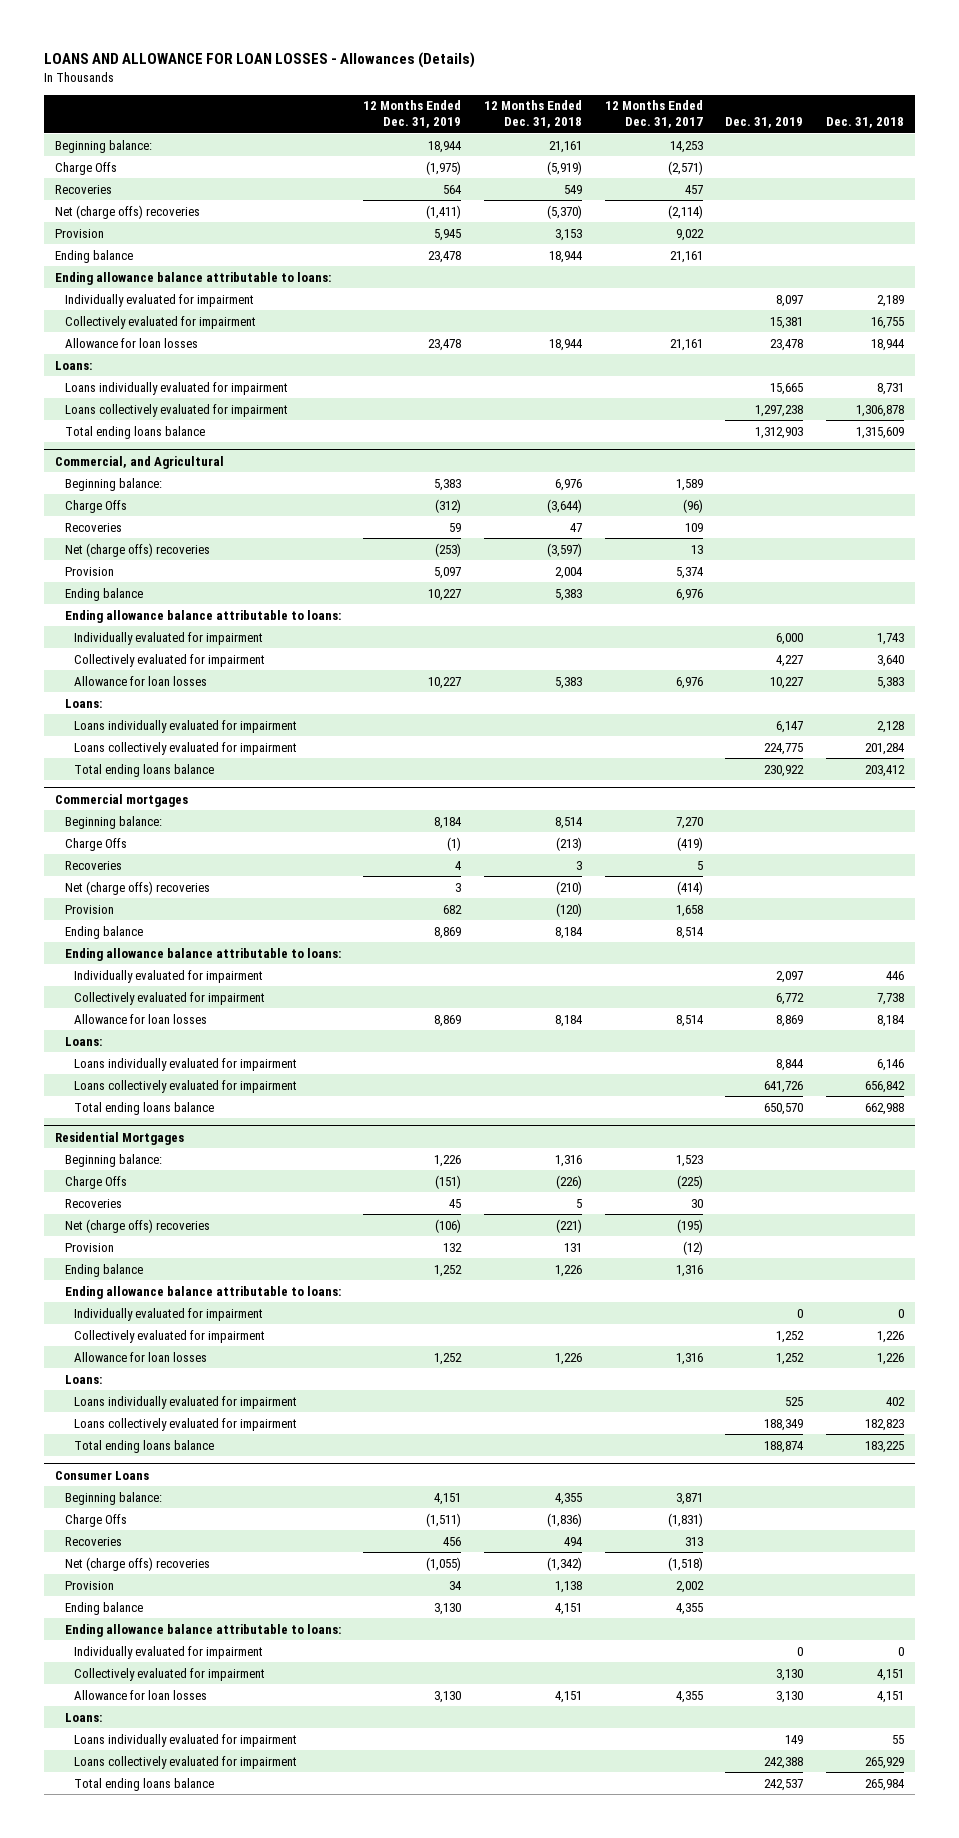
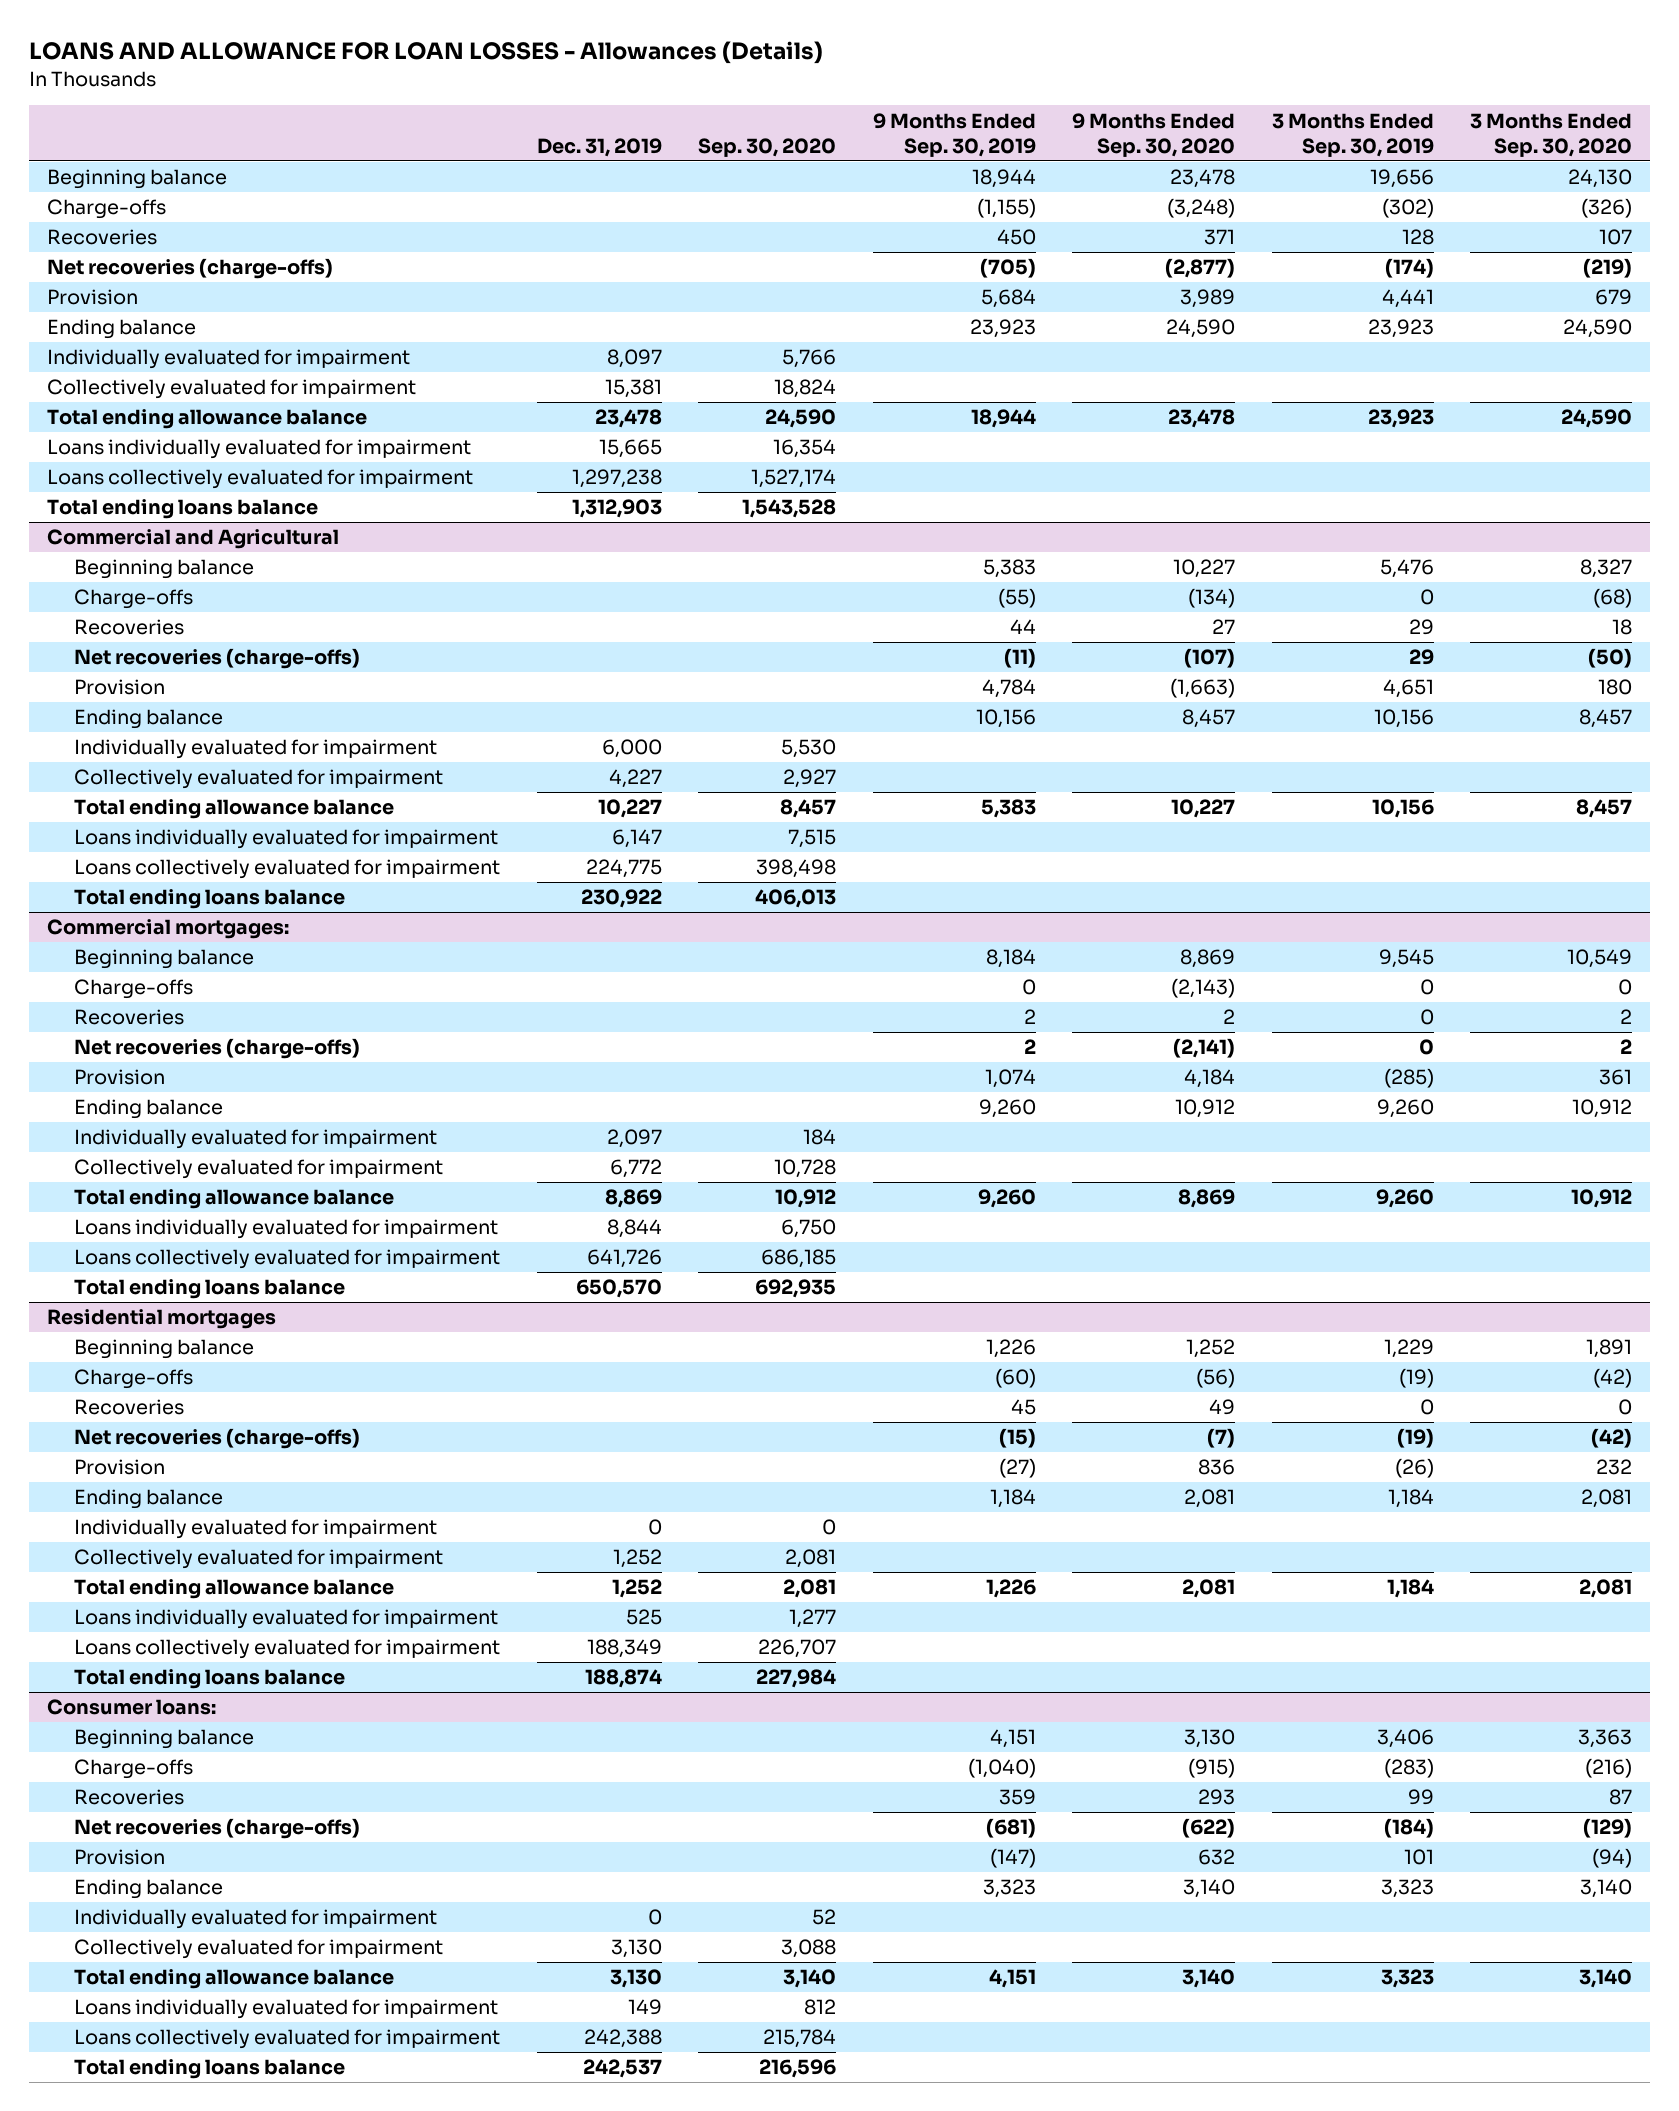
[363,100,462,129] 12 Months Ended Dec. 31, 2019 -> none
[484,100,583,129] 12 Months Ended Dec. 31, 2018 -> none
[604,100,703,129] 12 Months Ended Dec. 31, 2017 -> none
[825,117,904,129] Dec. 31, 2018 -> none
none -> [698,137,837,157] Sep. 30, 2020
none -> [872,112,1036,157] 9 Months Ended Sep. 30, 2019
none -> [1072,112,1236,157] 9 Months Ended Sep. 30, 2020
none -> [1271,112,1434,157] 3 Months Ended Sep. 30, 2019
none -> [1470,112,1633,157] 3 Months Ended Sep. 30, 2020
[55,139,153,153] Beginning balance: -> [46,169,227,190] Beginning balance
[55,161,118,175] Charge Offs -> [46,199,166,220] Charge-offs
[55,204,201,219] Net (charge offs) recoveries -> [46,258,333,280] Net recoveries (charge-offs)
[55,271,332,285] Ending allowance balance attributable to loans: -> none
[55,360,93,370] Loans: -> none
[64,337,198,348] Allowance for loan losses -> [46,409,367,430] Total ending allowance balance
[55,455,225,469] Commercial, and Agricultural -> [46,529,339,550] Commercial and Agricultural
[64,477,162,491] Beginning balance: -> [74,559,255,580] Beginning balance
[64,499,127,513] Charge Offs -> [74,589,194,610] Charge-offs
[64,542,210,557] Net (charge offs) recoveries -> [74,648,361,670] Net recoveries (charge-offs)
[64,609,341,623] Ending allowance balance attributable to loans: -> none
[64,698,102,708] Loans: -> none
[74,675,208,686] Allowance for loan losses -> [74,799,395,820] Total ending allowance balance
[55,793,189,807] Commercial mortgages -> [46,919,289,940] Commercial mortgages:
[64,815,162,829] Beginning balance: -> [74,949,255,970] Beginning balance
[64,837,127,851] Charge Offs -> [74,979,194,1000] Charge-offs
[64,880,210,895] Net (charge offs) recoveries -> [74,1038,361,1060] Net recoveries (charge-offs)
[64,947,341,961] Ending allowance balance attributable to loans: -> none
[64,1036,102,1046] Loans: -> none
[74,1013,208,1024] Allowance for loan losses -> [74,1189,395,1210] Total ending allowance balance
[55,1131,185,1145] Residential Mortgages -> [46,1309,276,1330] Residential mortgages
[64,1153,162,1167] Beginning balance: -> [74,1339,255,1360] Beginning balance
[64,1175,127,1189] Charge Offs -> [74,1369,194,1390] Charge-offs
[64,1218,210,1233] Net (charge offs) recoveries -> [74,1428,361,1450] Net recoveries (charge-offs)
[64,1285,341,1299] Ending allowance balance attributable to loans: -> none
[64,1374,102,1384] Loans: -> none
[74,1351,208,1362] Allowance for loan losses -> [74,1579,395,1600] Total ending allowance balance
[55,1470,150,1480] Consumer Loans -> [46,1699,216,1716] Consumer loans:
[64,1491,162,1505] Beginning balance: -> [74,1729,255,1750] Beginning balance
[64,1513,127,1527] Charge Offs -> [74,1759,194,1780] Charge-offs
[64,1556,210,1571] Net (charge offs) recoveries -> [74,1818,361,1840] Net recoveries (charge-offs)
[64,1623,341,1637] Ending allowance balance attributable to loans: -> none
[64,1712,102,1722] Loans: -> none
[74,1689,208,1700] Allowance for loan losses -> [74,1969,395,1990] Total ending allowance balance

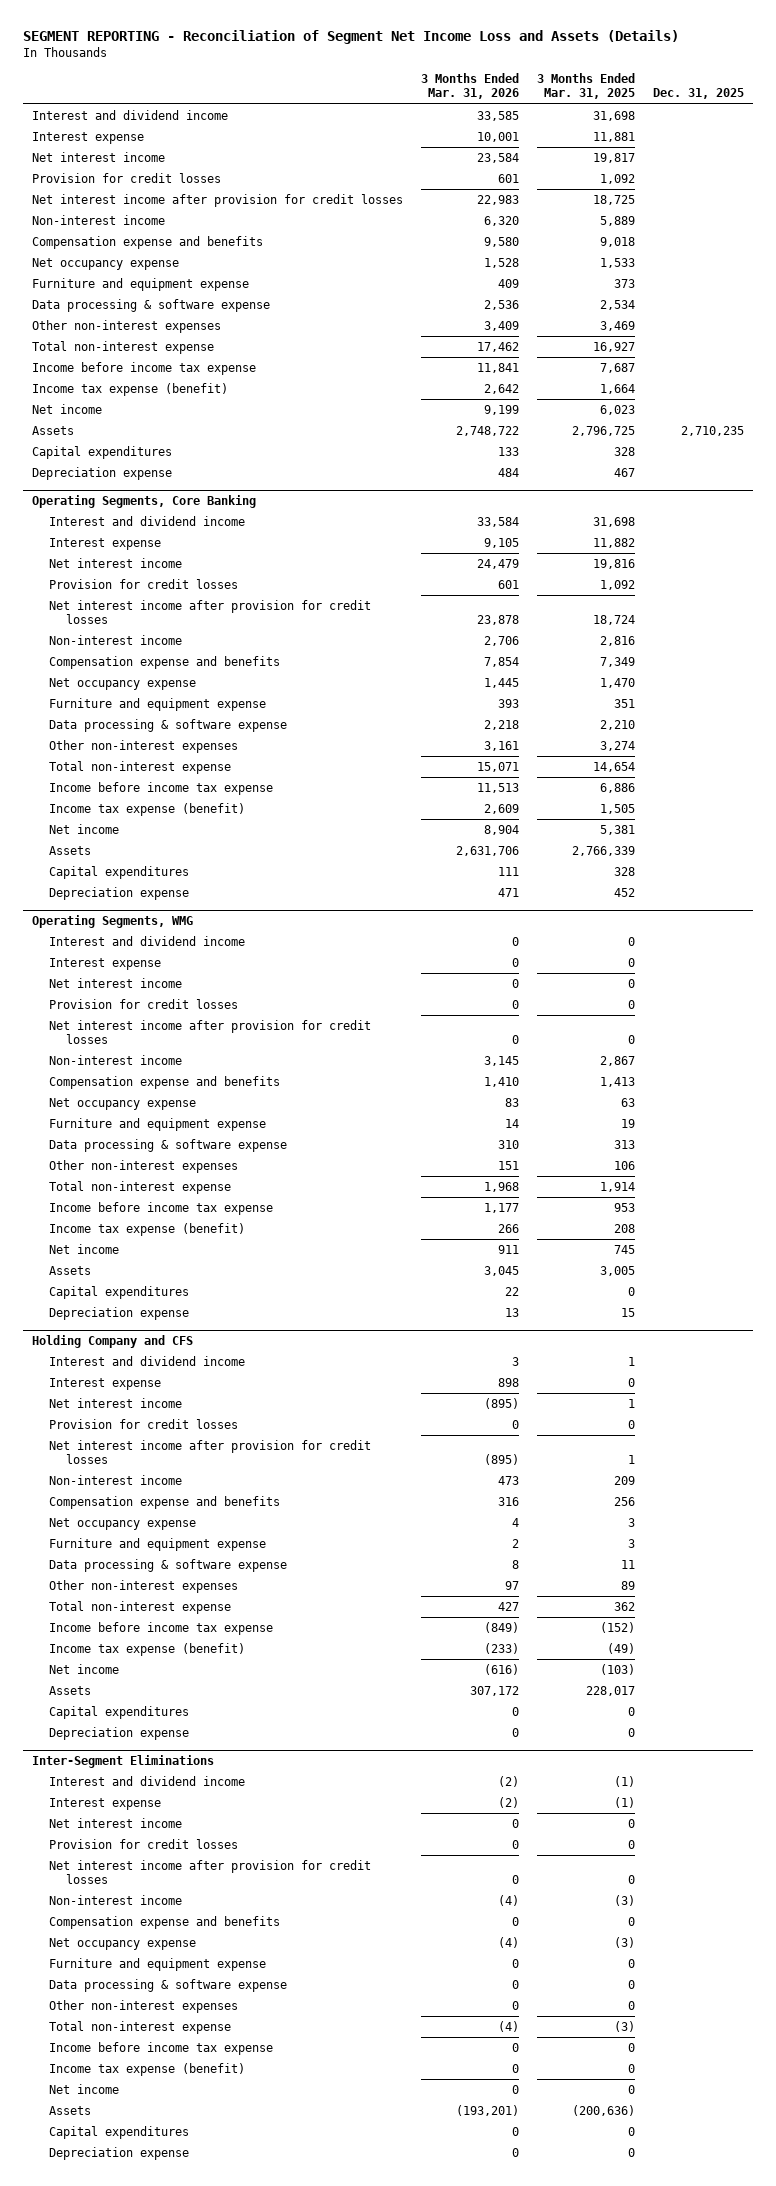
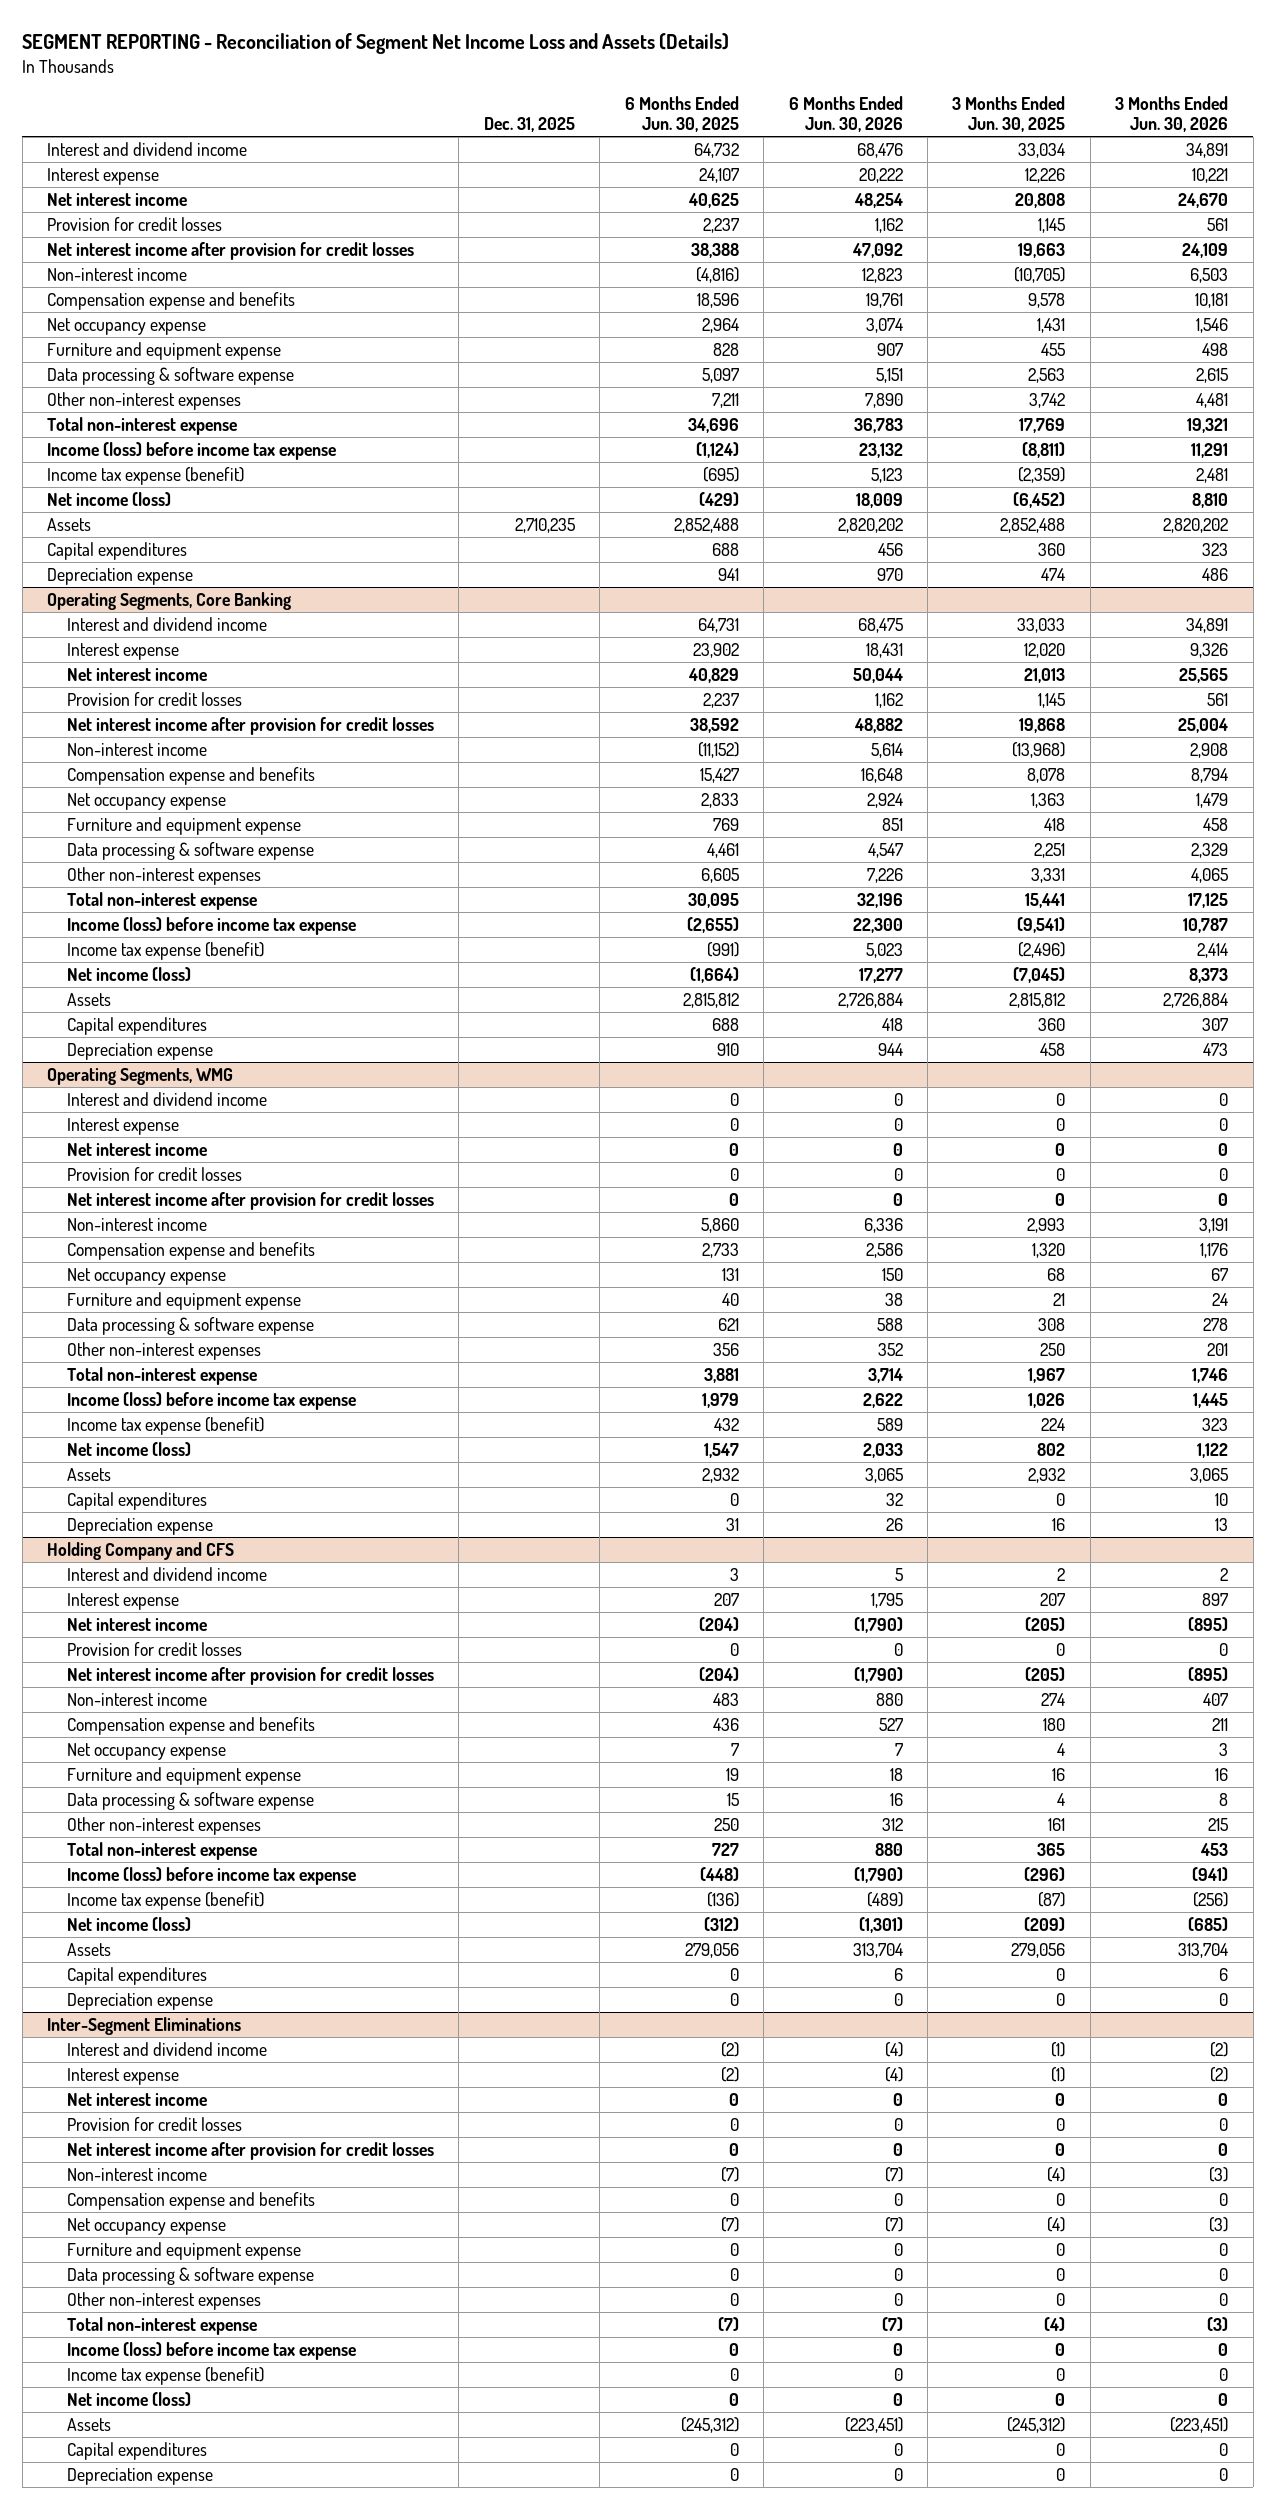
[420,73,519,100] 3 Months Ended Mar. 31, 2026 -> none
[536,73,635,100] 3 Months Ended Mar. 31, 2025 -> none
none -> [624,95,739,133] 6 Months Ended Jun. 30, 2025
none -> [788,95,903,133] 6 Months Ended Jun. 30, 2026
none -> [952,95,1066,133] 3 Months Ended Jun. 30, 2025
none -> [1115,95,1229,133] 3 Months Ended Jun. 30, 2026
[32,361,257,375] Income before income tax expense -> [47,442,337,461] Income (loss) before income tax expense
[32,403,103,414] Net income -> [47,492,172,507] Net income (loss)
[49,781,274,795] Income before income tax expense -> [66,917,356,936] Income (loss) before income tax expense
[49,823,120,834] Net income -> [66,967,191,982] Net income (loss)
[49,1201,274,1215] Income before income tax expense -> [66,1392,356,1411] Income (loss) before income tax expense
[49,1243,120,1254] Net income -> [66,1442,191,1457] Net income (loss)
[49,1621,274,1635] Income before income tax expense -> [66,1867,356,1886] Income (loss) before income tax expense
[49,1663,120,1674] Net income -> [66,1917,191,1932] Net income (loss)
[49,2041,274,2055] Income before income tax expense -> [66,2342,356,2361] Income (loss) before income tax expense
[49,2083,120,2094] Net income -> [66,2392,191,2407] Net income (loss)

